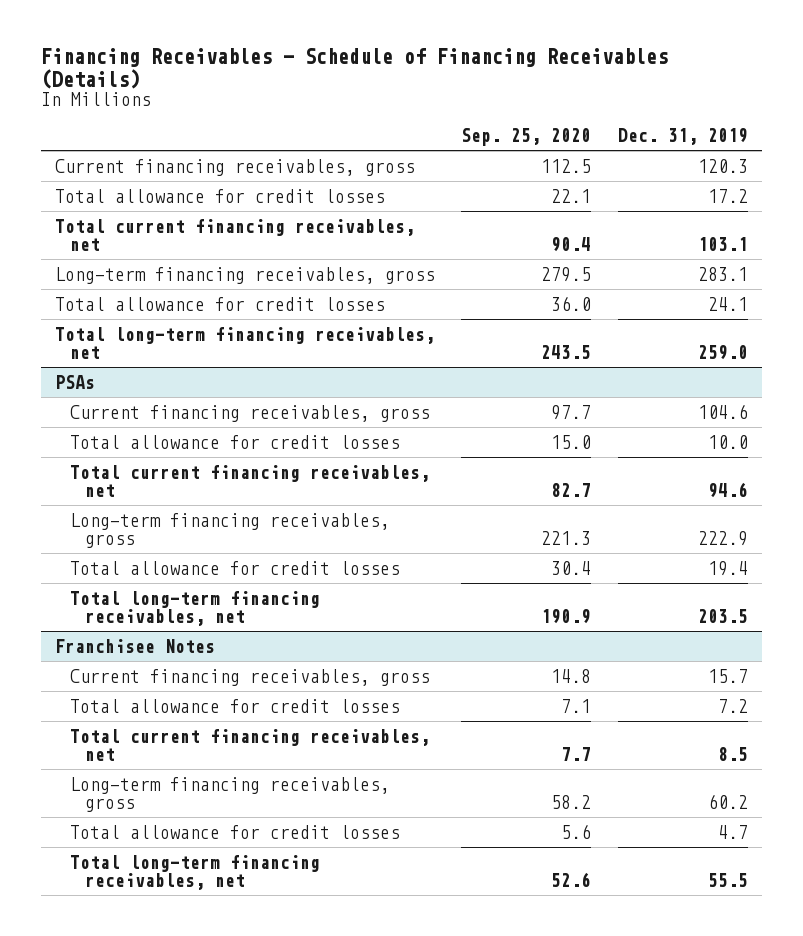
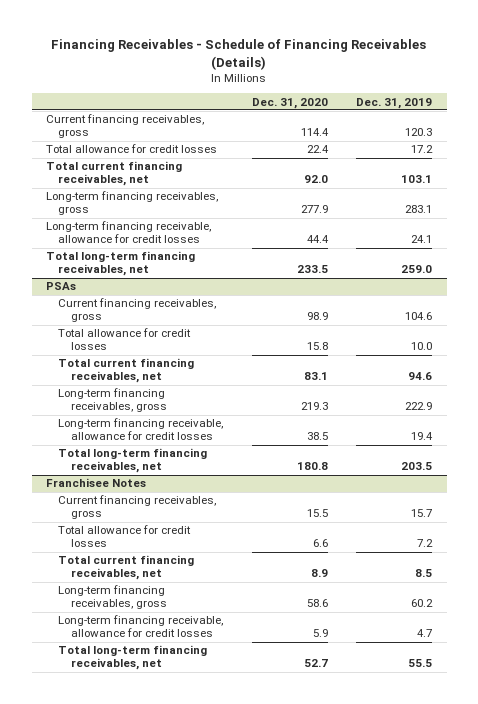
[461,128,592,147] Sep. 25, 2020 -> none
none -> [251,97,328,109] Dec. 31, 2020
[54,296,385,311] Total allowance for credit losses -> [45,221,211,244] Long-term financing receivable, allowance for credit losses
[70,560,401,575] Total allowance for credit losses -> [58,418,224,441] Long-term financing receivable, allowance for credit losses
[70,824,401,839] Total allowance for credit losses -> [58,615,224,638] Long-term financing receivable, allowance for credit losses

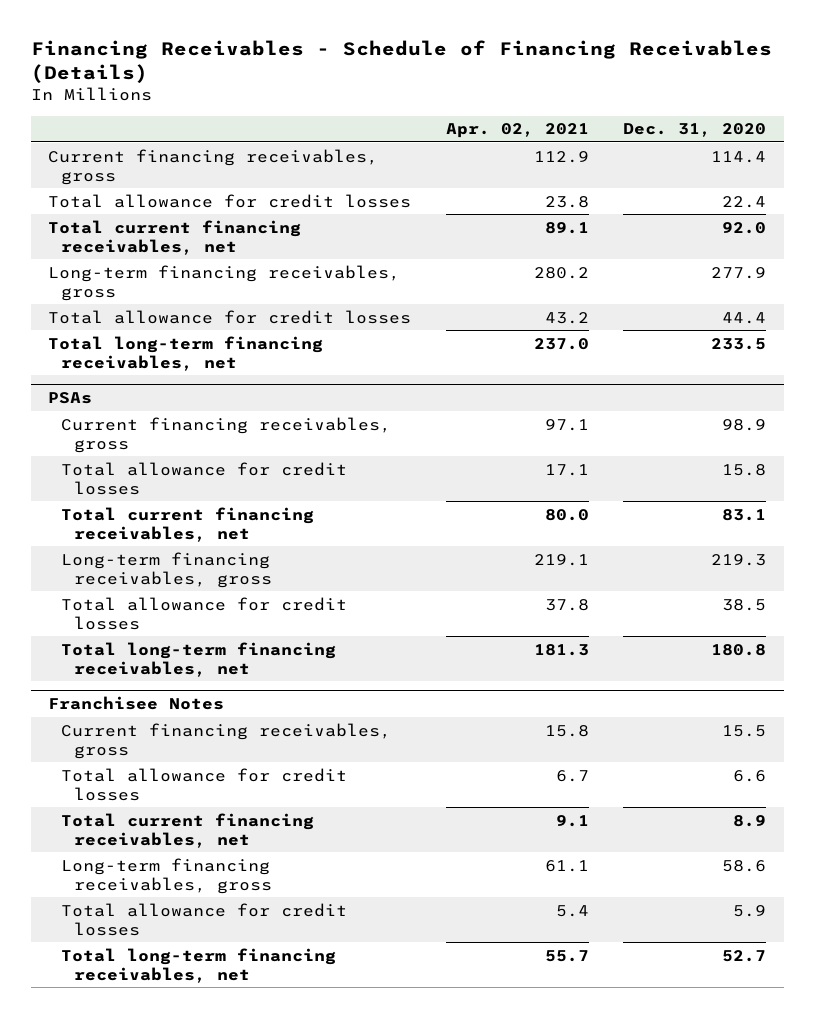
[356,97,433,109] Dec. 31, 2019 -> none
none -> [445,123,589,139] Apr. 02, 2021
[45,221,211,244] Long-term financing receivable, allowance for credit losses -> [48,309,412,324] Total allowance for credit losses
[58,418,224,441] Long-term financing receivable, allowance for credit losses -> [60,596,347,630] Total allowance for credit losses
[58,615,224,638] Long-term financing receivable, allowance for credit losses -> [60,902,347,936] Total allowance for credit losses

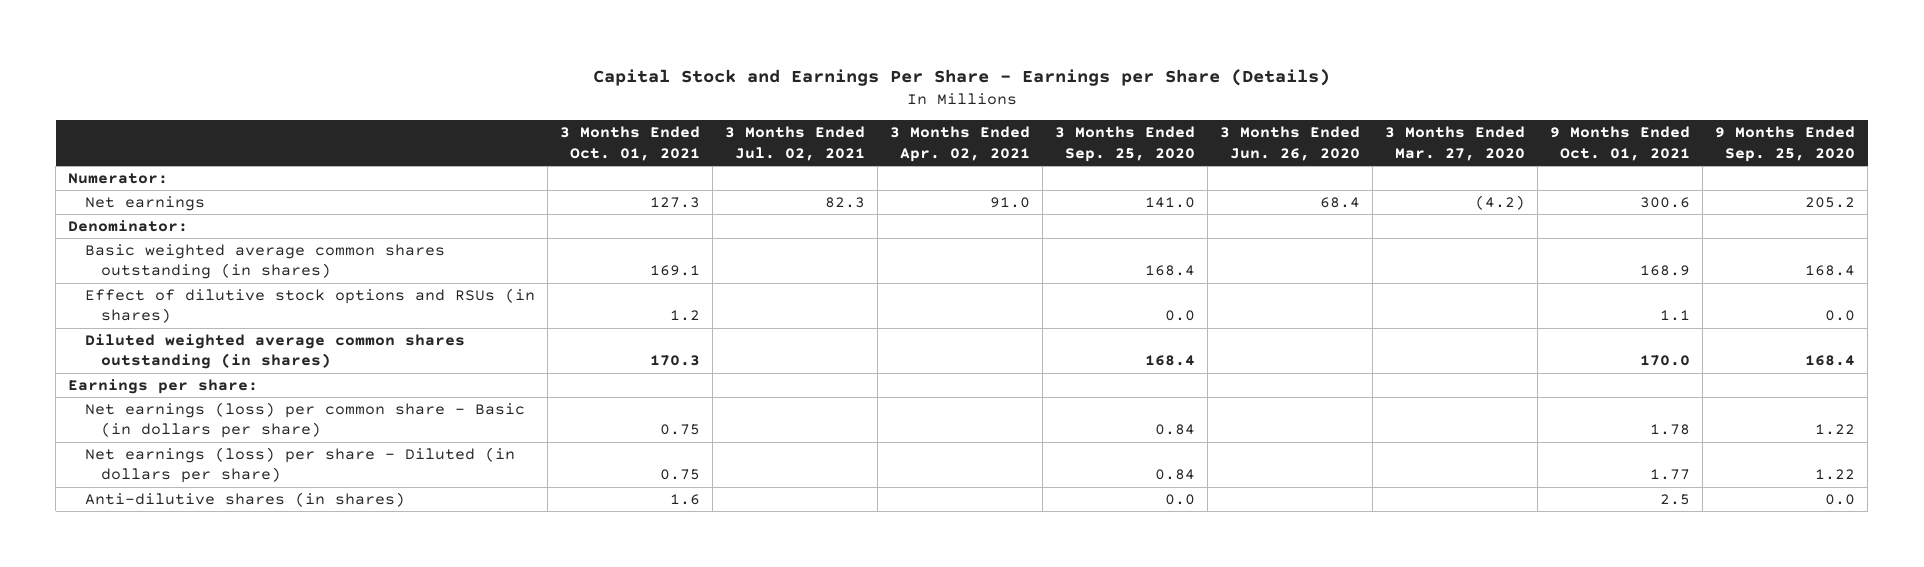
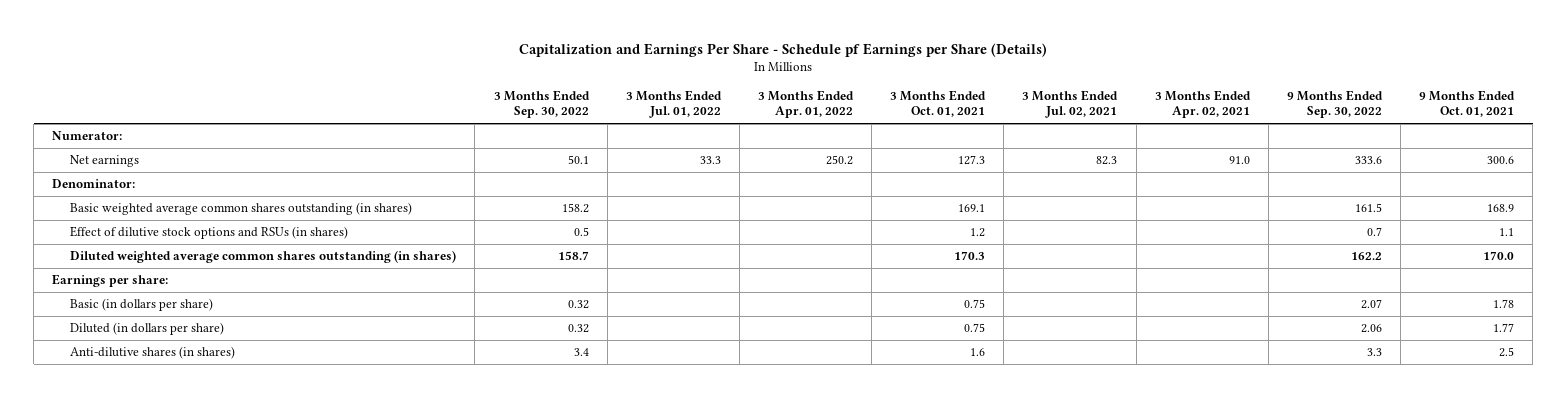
[592,68,1330,86] Capital Stock and Earnings Per Share - Earnings per Share (Details) -> [519,42,1048,57] Capitalization and Earnings Per Share - Schedule pf Earnings per Share (Details)
[1055,126,1196,162] 3 Months Ended Sep. 25, 2020 -> none
[1220,126,1361,161] 3 Months Ended Jun. 26, 2020 -> none
[1385,126,1526,161] 3 Months Ended Mar. 27, 2020 -> none
[1715,126,1856,162] 9 Months Ended Sep. 25, 2020 -> none
none -> [493,89,590,119] 3 Months Ended Sep. 30, 2022
none -> [625,89,722,119] 3 Months Ended Jul. 01, 2022
none -> [758,89,855,119] 3 Months Ended Apr. 01, 2022
none -> [1286,89,1383,119] 9 Months Ended Sep. 30, 2022
[84,402,525,439] Net earnings (loss) per common share - Basic (in dollars per share) -> [70,298,214,312] Basic (in dollars per share)
[84,447,515,484] Net earnings (loss) per share - Diluted (in dollars per share) -> [70,322,225,336] Diluted (in dollars per share)

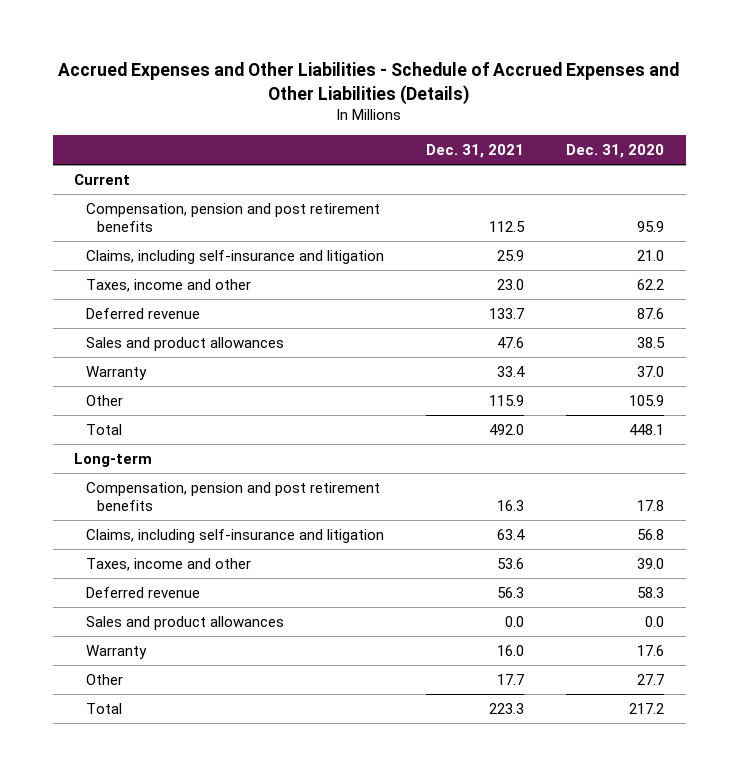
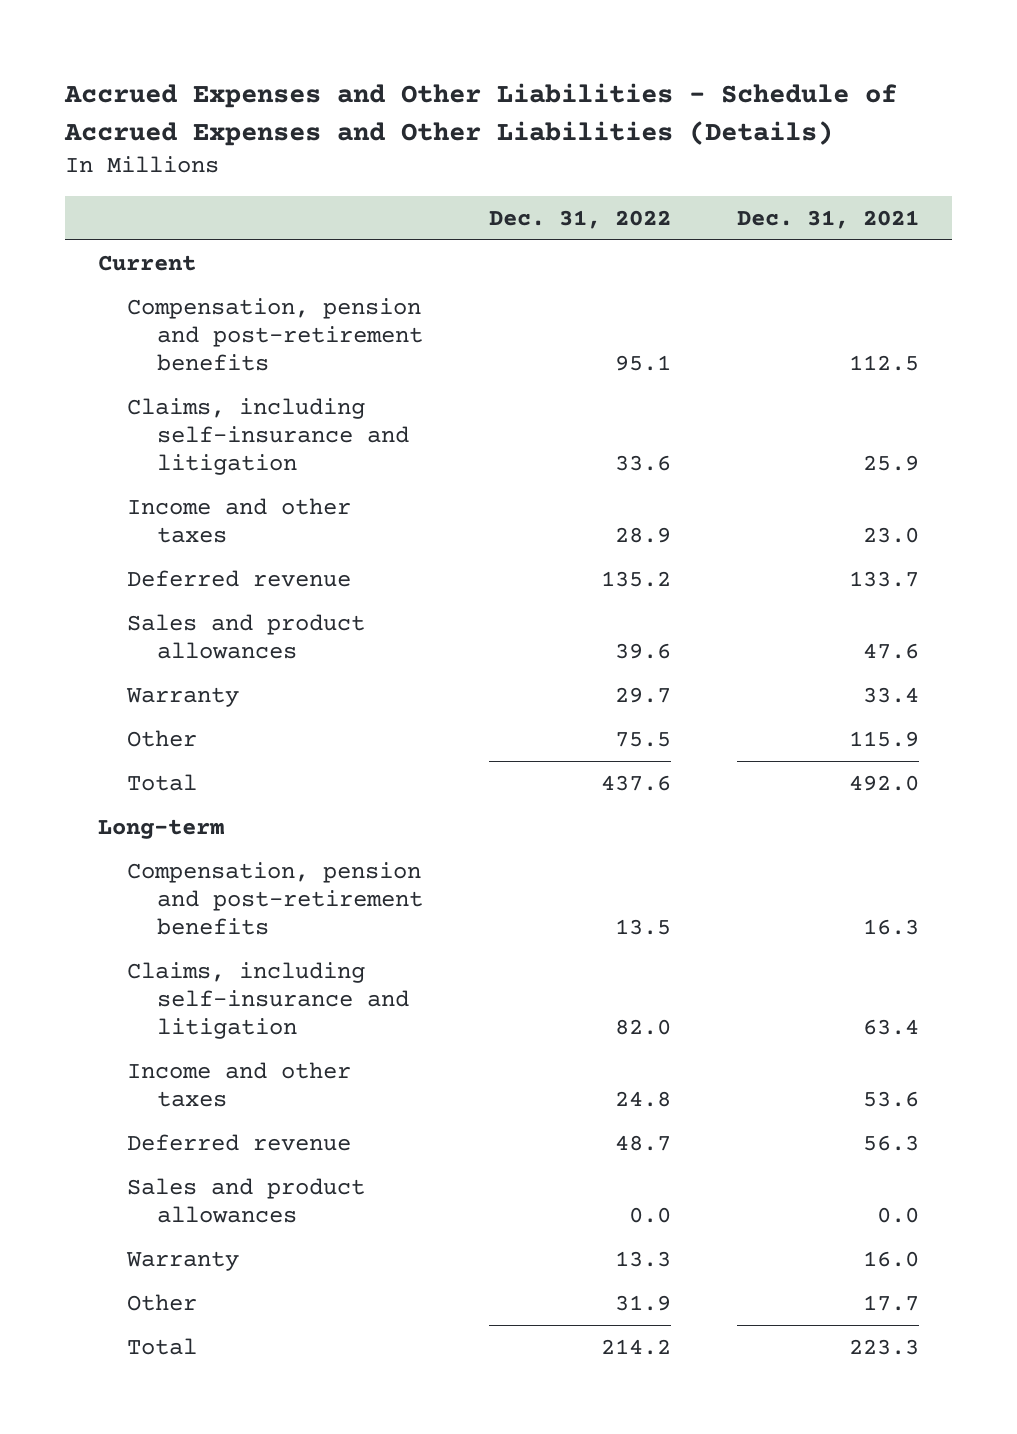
[566,143,665,158] Dec. 31, 2020 -> none
none -> [488,209,671,229] Dec. 31, 2022
[85,202,380,232] Compensation, pension and post retirement benefits -> [127,297,423,371] Compensation, pension and post-retirement benefits
[85,278,251,292] Taxes, income and other -> [127,497,352,543] Income and other taxes
[85,481,380,511] Compensation, pension and post retirement benefits -> [127,861,423,935] Compensation, pension and post-retirement benefits
[85,557,251,571] Taxes, income and other -> [127,1061,352,1107] Income and other taxes

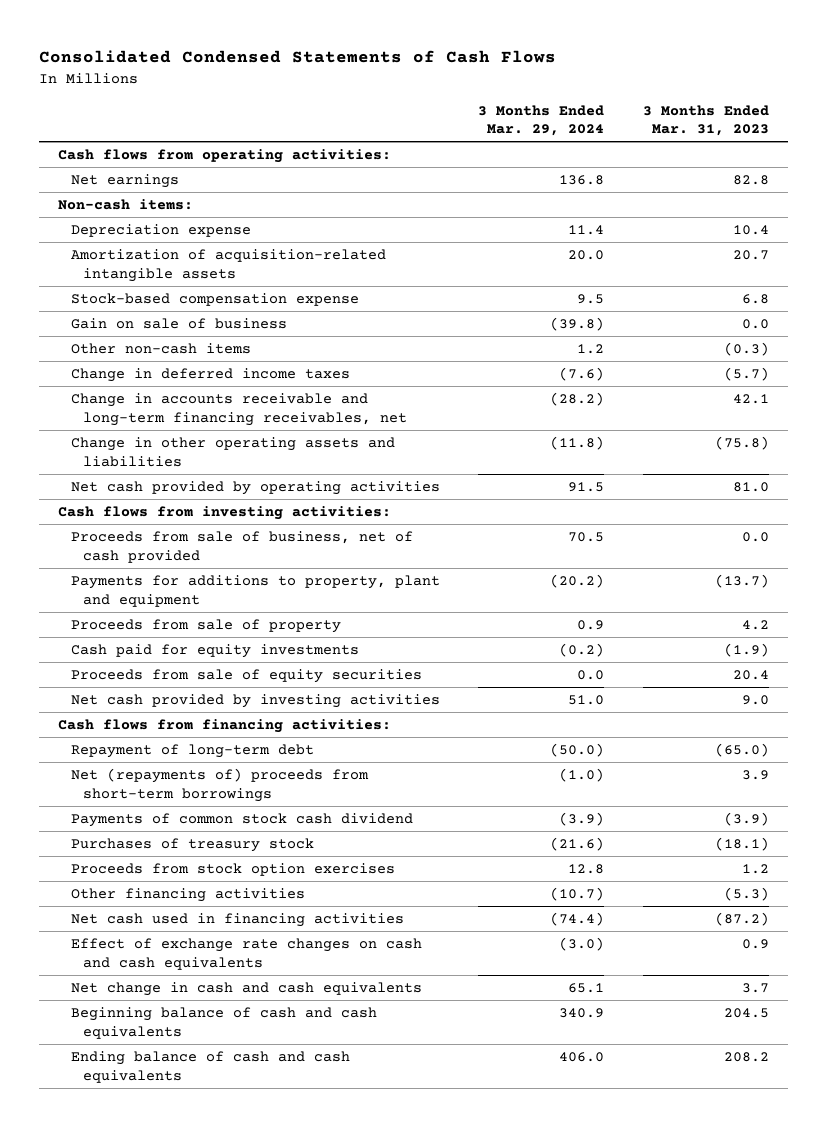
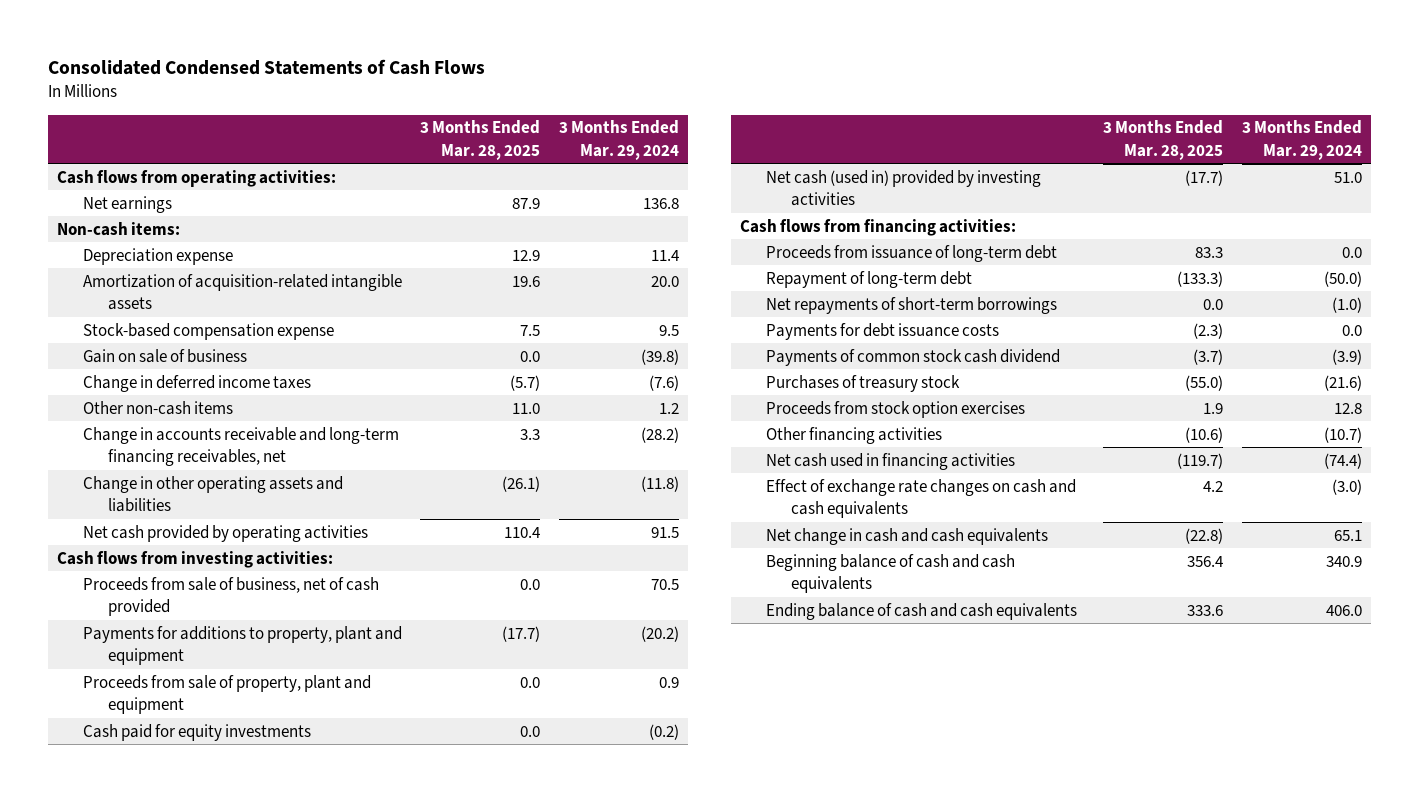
[642,104,769,137] 3 Months Ended Mar. 31, 2023 -> none
none -> [420,120,541,160] 3 Months Ended Mar. 28, 2025
[70,342,251,354] Other non-cash items -> [82,400,233,415] Other non-cash items
[70,618,341,633] Proceeds from sale of property -> [82,674,371,715] Proceeds from sale of property, plant and equipment
[70,668,422,683] Proceeds from sale of equity securities -> none
[70,693,440,708] Net cash provided by investing activities -> [765,169,1041,207] Net cash (used in) provided by investing activities
none -> [765,244,1057,262] Proceeds from issuance of long-term debt
[70,767,369,802] Net (repayments of) proceeds from short-term borrowings -> [765,296,1057,314] Net repayments of short-term borrowings
none -> [765,322,999,340] Payments for debt issuance costs

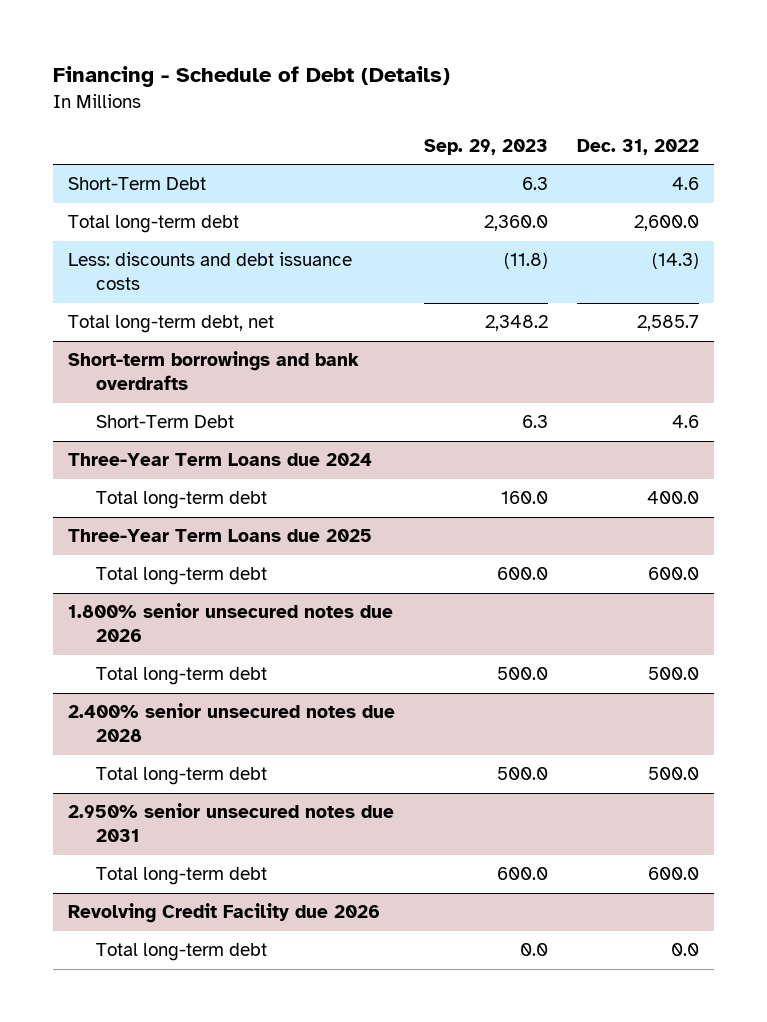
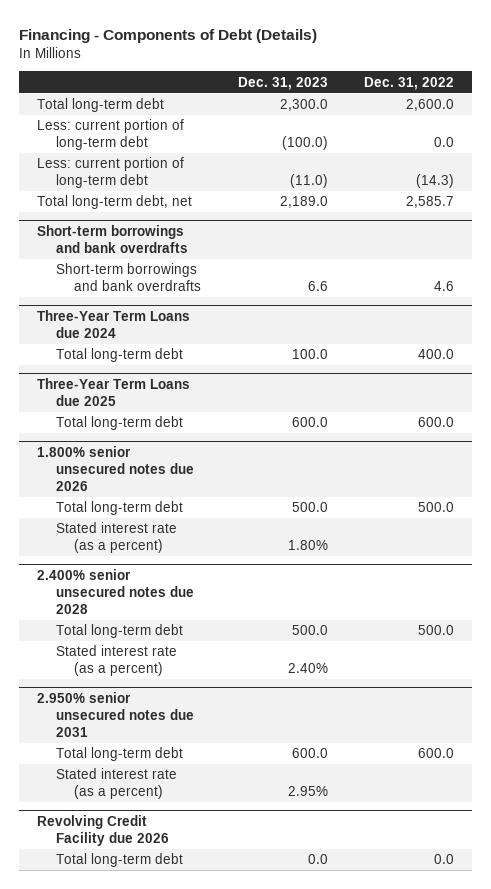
[53,66,451,88] Financing - Schedule of Debt (Details) -> [19,28,318,43] Financing - Components of Debt (Details)
[423,138,548,155] Sep. 29, 2023 -> none
none -> [237,76,328,90] Dec. 31, 2023
[67,177,206,191] Short-Term Debt -> none
none -> [37,119,185,151] Less: current portion of long-term debt
[67,252,352,291] Less: discounts and debt issuance costs -> [37,157,185,189] Less: current portion of long-term debt
[96,415,235,429] Short-Term Debt -> [55,263,202,292] Short-term borrowings and bank overdrafts
none -> [55,522,177,554] Stated interest rate (as a percent)
none -> [55,645,177,677] Stated interest rate (as a percent)
none -> [55,768,177,800] Stated interest rate (as a percent)

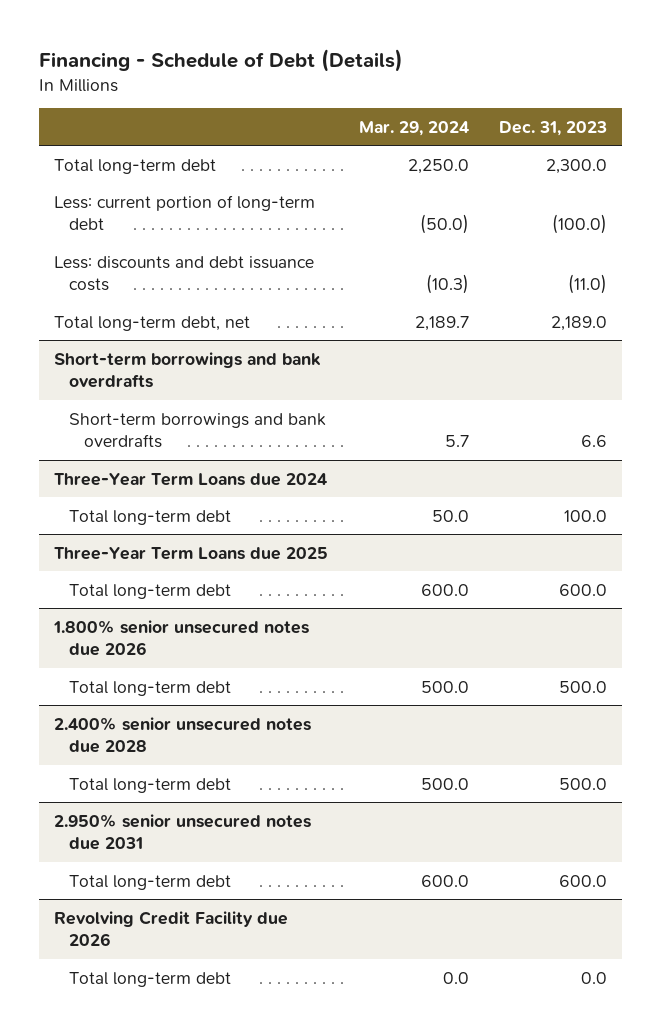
[19,28,318,43] Financing - Components of Debt (Details) -> [39,48,404,72] Financing - Schedule of Debt (Details)
[363,76,454,90] Dec. 31, 2022 -> none
none -> [358,120,469,136] Mar. 29, 2024
[37,157,185,189] Less: current portion of long-term debt -> [54,255,315,292] Less: discounts and debt issuance costs
[55,522,177,554] Stated interest rate (as a percent) -> none
[55,645,177,677] Stated interest rate (as a percent) -> none
[55,768,177,800] Stated interest rate (as a percent) -> none

